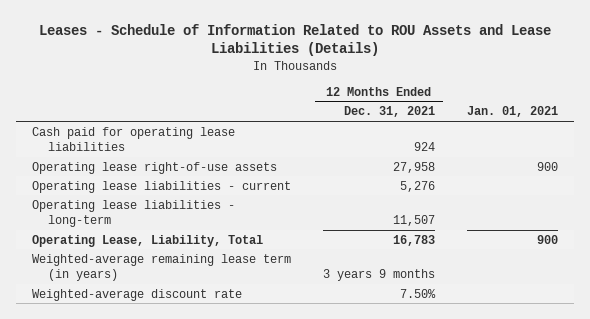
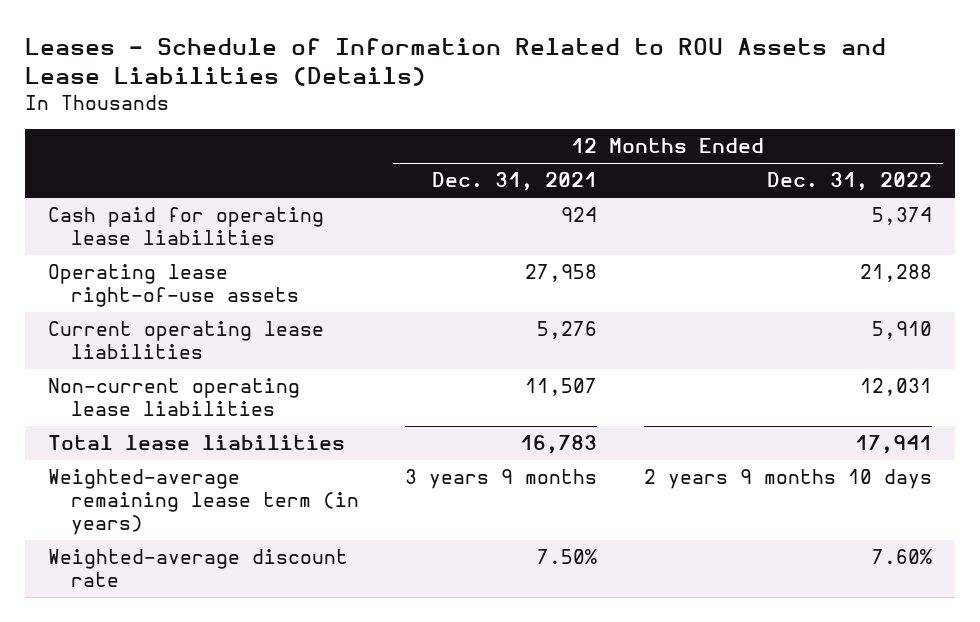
[467,106,559,118] Jan. 01, 2021 -> none
none -> [766,172,932,192] Dec. 31, 2022
[31,180,291,193] Operating lease liabilities - current -> [48,321,325,360] Current operating lease liabilities
[31,199,235,228] Operating lease liabilities - long-term -> [48,378,301,417] Non-current operating lease liabilities
[31,234,263,247] Operating Lease, Liability, Total -> [48,435,346,451] Total lease liabilities

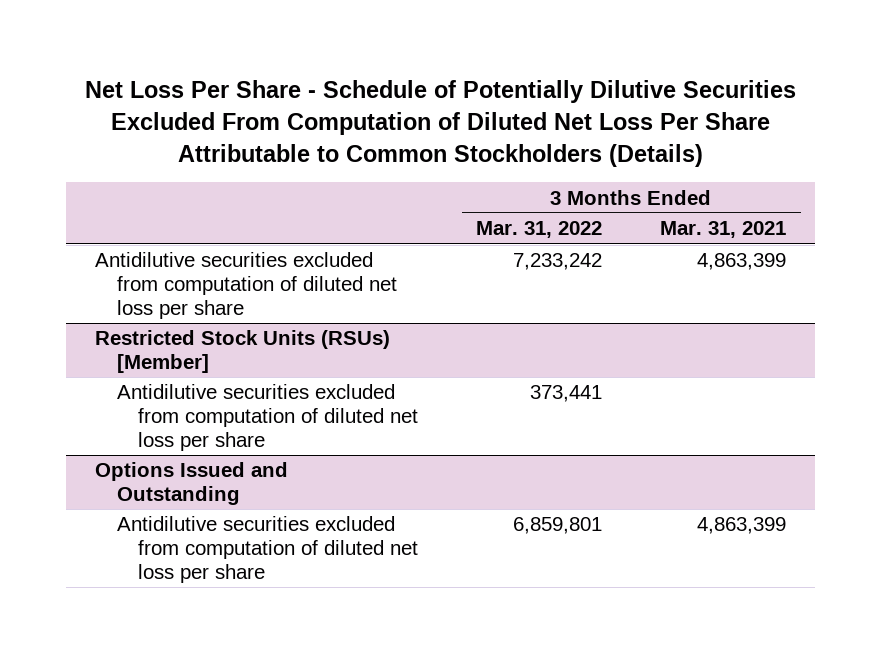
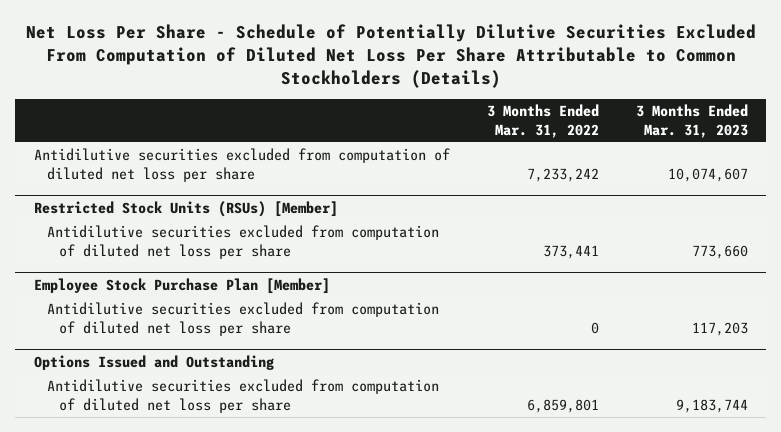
[660,221,787,239] Mar. 31, 2021 -> none
none -> [635,103,748,138] 3 Months Ended Mar. 31, 2023
none -> [33,277,330,294] Employee Stock Purchase Plan [Member]
none -> [46,302,439,337] Antidilutive securities excluded from computation of diluted net loss per share

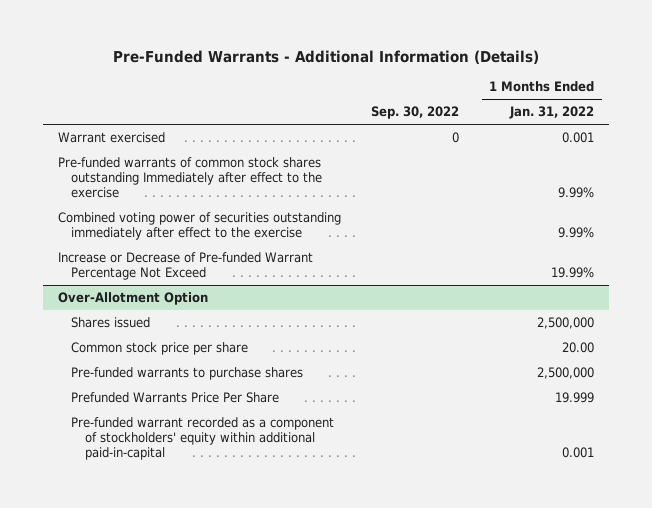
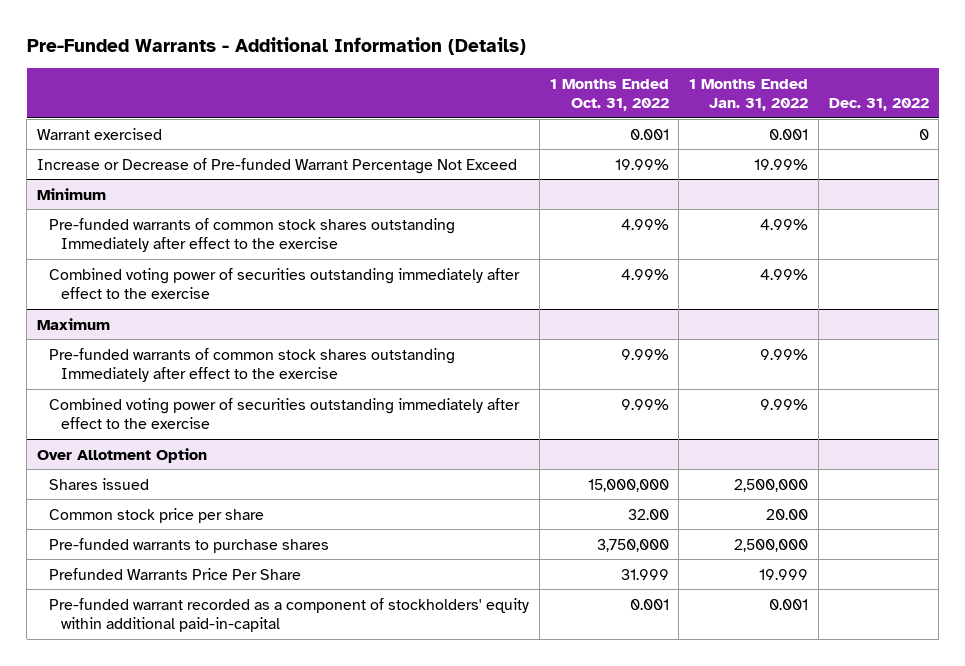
[370,106,459,120] Sep. 30, 2022 -> none
none -> [549,78,669,112] 1 Months Ended Oct. 31, 2022
none -> [828,98,929,112] Dec. 31, 2022
[57,251,313,281] Increase or Decrease of Pre-funded Warrant Percentage Not Exceed -> [36,157,517,174] Increase or Decrease of Pre-funded Warrant Percentage Not Exceed
none -> [36,187,106,200] Minimum
none -> [49,217,456,253] Pre-funded warrants of common stock shares outstanding Immediately after effect to the exercise
none -> [49,267,521,300] Combined voting power of securities outstanding immediately after effect to the exercise
none -> [36,317,110,330] Maximum
[57,291,208,305] Over-Allotment Option -> [36,447,207,463] Over Allotment Option

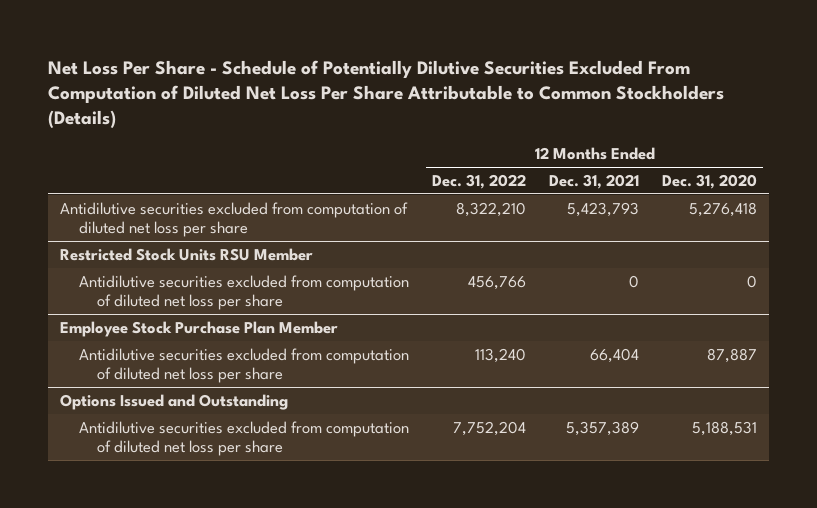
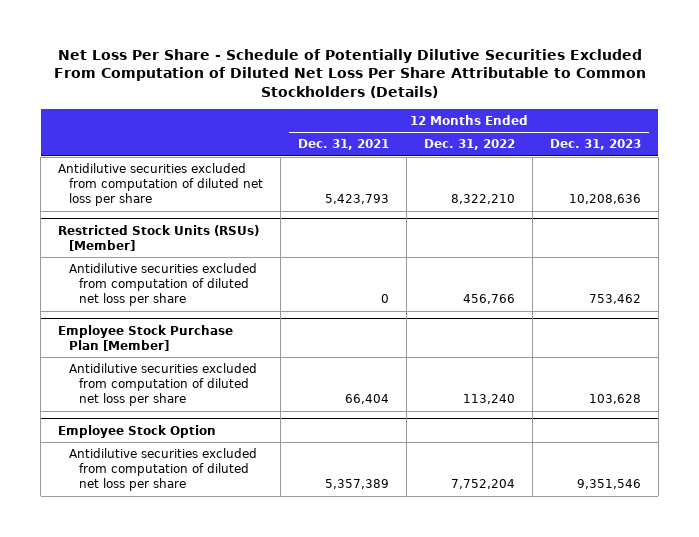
[662,173,758,189] Dec. 31, 2020 -> none
none -> [549,139,641,151] Dec. 31, 2023
[60,247,314,261] Restricted Stock Units RSU Member -> [58,224,260,251] Restricted Stock Units (RSUs) [Member]
[60,320,339,337] Employee Stock Purchase Plan Member -> [58,324,234,351] Employee Stock Purchase Plan [Member]
[60,393,289,410] Options Issued and Outstanding -> [58,424,217,438] Employee Stock Option

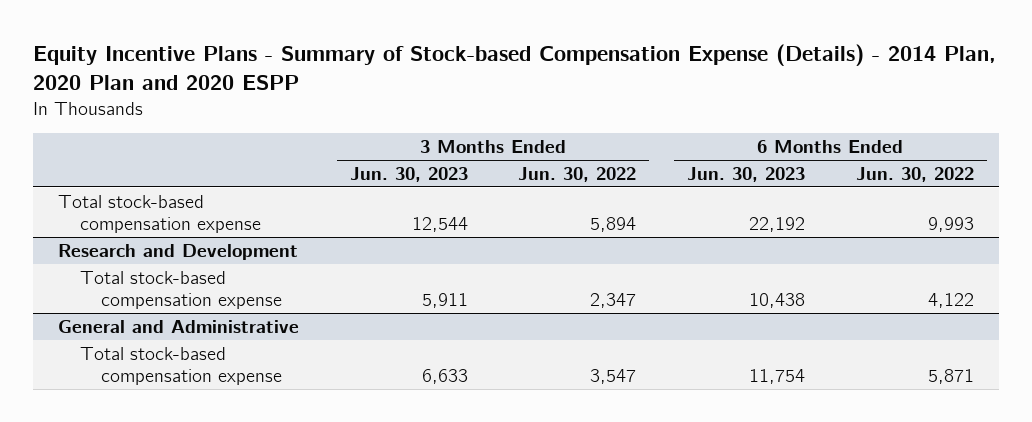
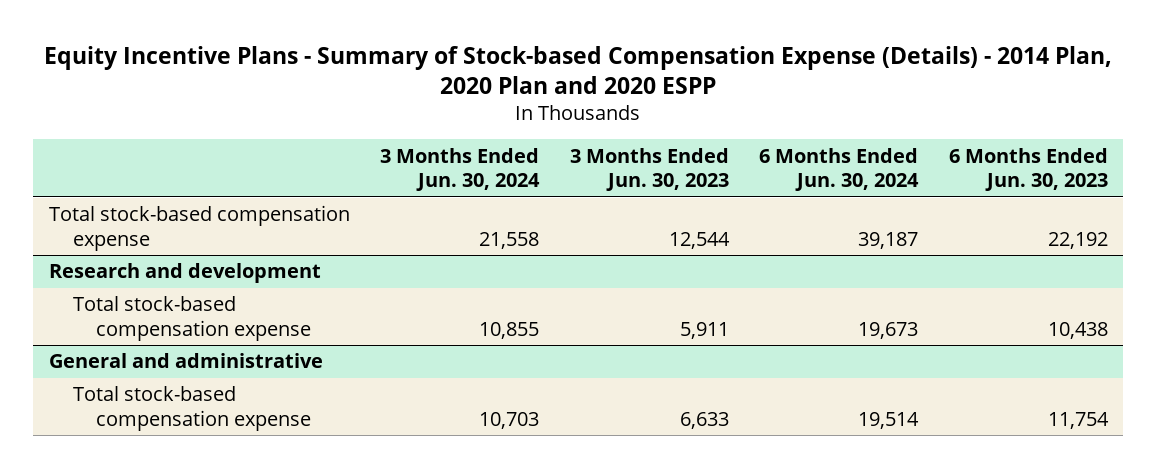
[518,166,637,182] Jun. 30, 2022 -> none
[855,166,974,182] Jun. 30, 2022 -> none
none -> [380,147,541,192] 3 Months Ended Jun. 30, 2024
none -> [759,147,920,192] 6 Months Ended Jun. 30, 2024
[57,243,298,260] Research and Development -> [48,263,321,284] Research and development
[57,319,299,333] General and Administrative -> [48,353,323,369] General and administrative

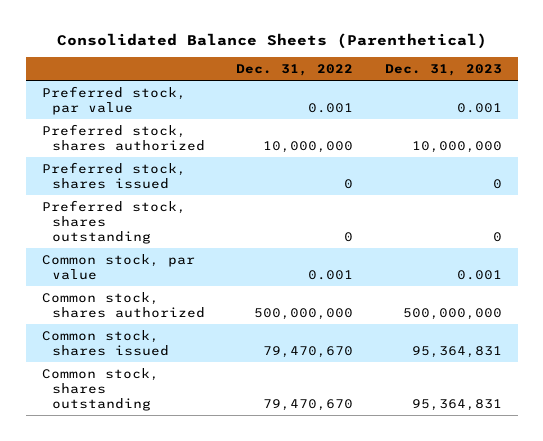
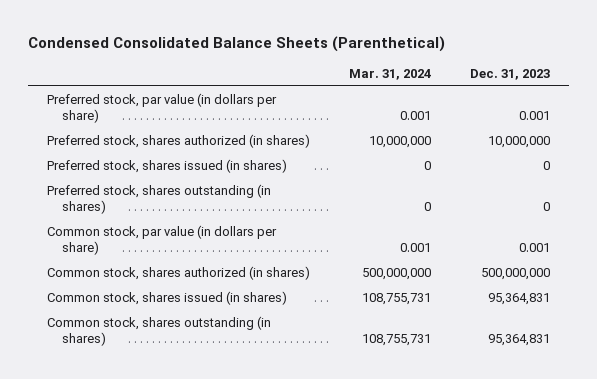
[56,32,487,49] Consolidated Balance Sheets (Parenthetical) -> [27,35,445,52] Condensed Consolidated Balance Sheets (Parenthetical)
[236,64,354,77] Dec. 31, 2022 -> none
none -> [348,68,431,80] Mar. 31, 2024
[41,85,186,115] Preferred stock, par value -> [47,92,278,123] Preferred stock, par value (in dollars per share)
[41,123,205,151] Preferred stock, shares authorized -> [47,133,311,148] Preferred stock, shares authorized (in shares)
[41,161,186,189] Preferred stock, shares issued -> [47,158,288,173] Preferred stock, shares issued (in shares)
[41,199,186,245] Preferred stock, shares outstanding -> [47,183,272,214] Preferred stock, shares outstanding (in shares)
[41,253,195,280] Common stock, par value -> [47,224,278,255] Common stock, par value (in dollars per share)
[41,291,205,318] Common stock, shares authorized -> [47,265,311,280] Common stock, shares authorized (in shares)
[41,329,169,356] Common stock, shares issued -> [47,290,288,305] Common stock, shares issued (in shares)
[41,367,159,412] Common stock, shares outstanding -> [47,315,272,346] Common stock, shares outstanding (in shares)

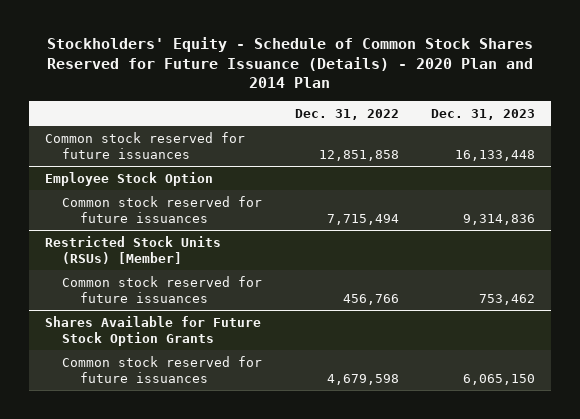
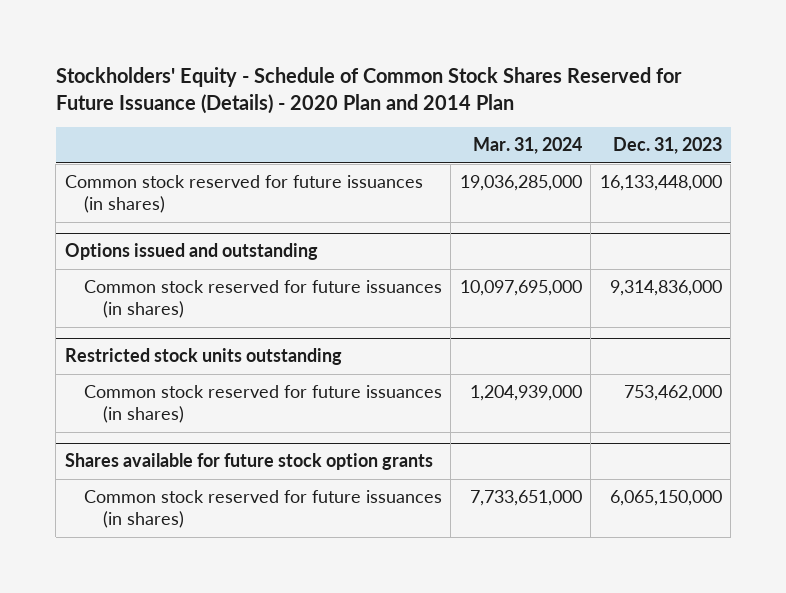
[294,108,399,120] Dec. 31, 2022 -> none
none -> [472,137,582,155] Mar. 31, 2024
[45,131,246,159] Common stock reserved for future issuances -> [64,175,423,214] Common stock reserved for future issuances (in shares)
[455,149,536,161] 16,133,448 -> [599,175,722,192] 16,133,448,000
[45,171,214,186] Employee Stock Option -> [64,243,318,261] Options issued and outstanding
[62,195,263,223] Common stock reserved for future issuances -> [83,280,442,319] Common stock reserved for future issuances (in shares)
[463,213,536,225] 9,314,836 -> [609,280,722,297] 9,314,836,000
[45,235,222,264] Restricted Stock Units (RSUs) [Member] -> [64,348,342,366] Restricted stock units outstanding
[62,275,263,303] Common stock reserved for future issuances -> [83,385,442,424] Common stock reserved for future issuances (in shares)
[479,293,536,305] 753,462 -> [623,385,722,402] 753,462,000
[45,315,262,346] Shares Available for Future Stock Option Grants -> [64,453,433,471] Shares available for future stock option grants
[62,355,263,383] Common stock reserved for future issuances -> [83,490,442,529] Common stock reserved for future issuances (in shares)
[463,373,536,385] 6,065,150 -> [609,490,722,507] 6,065,150,000

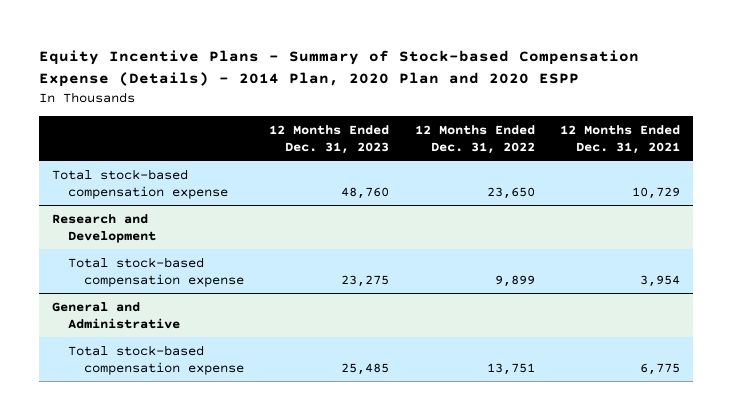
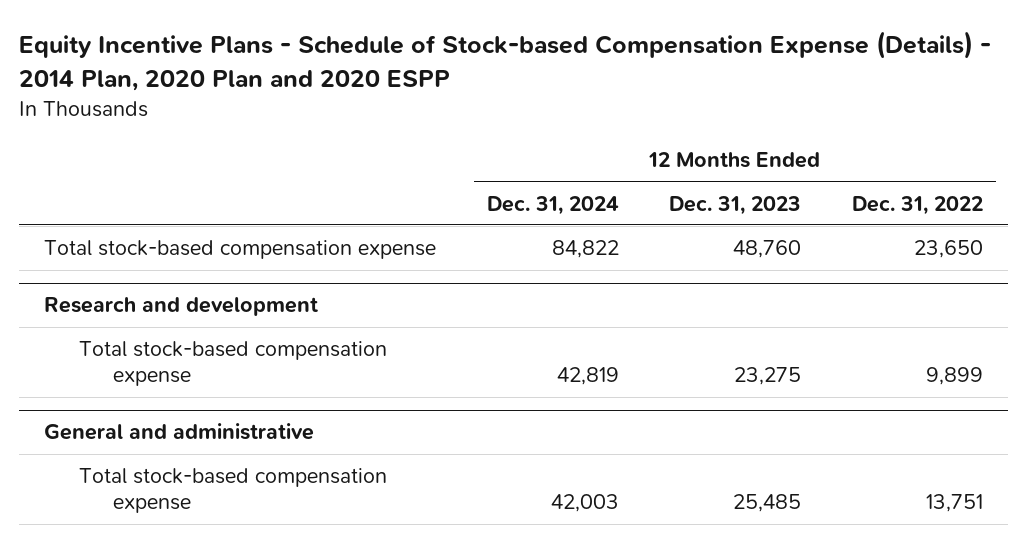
[39,50,640,87] Equity Incentive Plans - Summary of Stock-based Compensation Expense (Details) - 2014 Plan, 2020 Plan and 2020 ESPP -> [19,30,992,91] Equity Incentive Plans - Schedule of Stock-based Compensation Expense (Details) - 2014 Plan, 2020 Plan and 2020 ESPP
[559,124,680,154] 12 Months Ended Dec. 31, 2021 -> none
none -> [486,195,619,215] Dec. 31, 2024
[51,213,156,243] Research and Development -> [44,297,319,317] Research and development
[51,301,180,329] General and Administrative -> [44,423,315,441] General and administrative

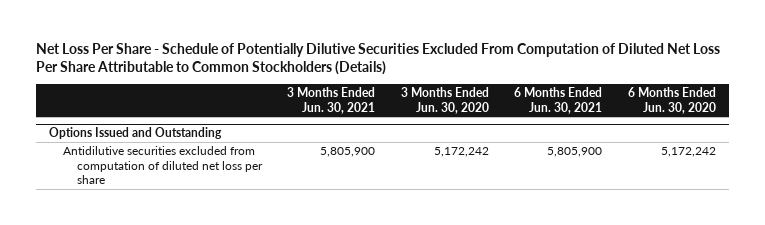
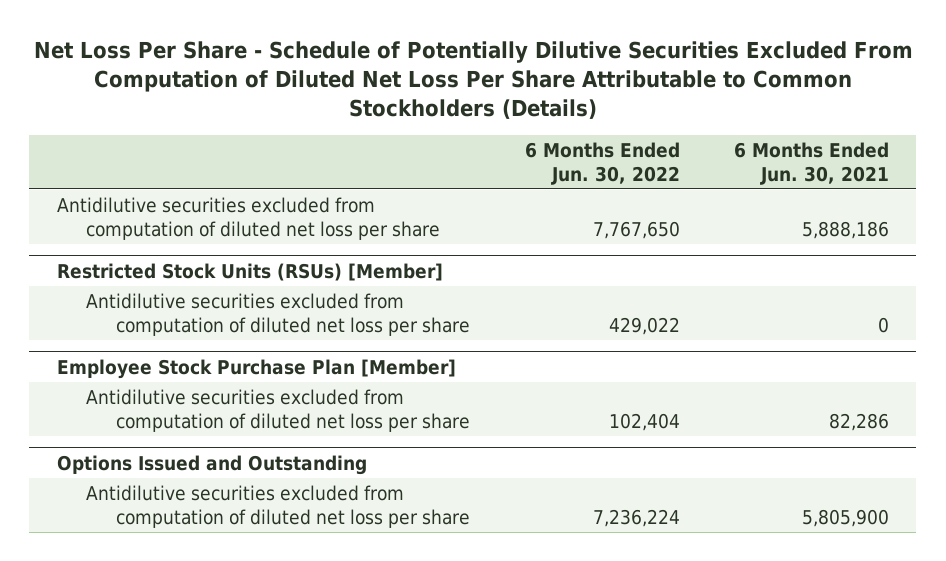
[287,87,376,114] 3 Months Ended Jun. 30, 2021 -> none
[400,87,489,114] 3 Months Ended Jun. 30, 2020 -> none
[628,87,717,114] 6 Months Ended Jun. 30, 2020 -> none
none -> [524,141,680,185] 6 Months Ended Jun. 30, 2022
none -> [56,196,441,240] Antidilutive securities excluded from computation of diluted net loss per share
none -> [56,262,443,281] Restricted Stock Units (RSUs) [Member]
none -> [86,292,470,336] Antidilutive securities excluded from computation of diluted net loss per share
none -> [56,358,456,379] Employee Stock Purchase Plan [Member]
none -> [86,388,470,432] Antidilutive securities excluded from computation of diluted net loss per share

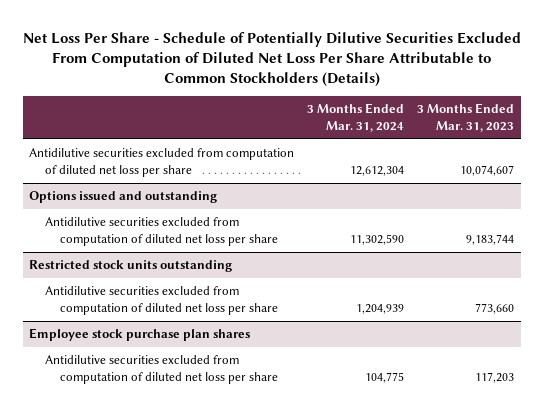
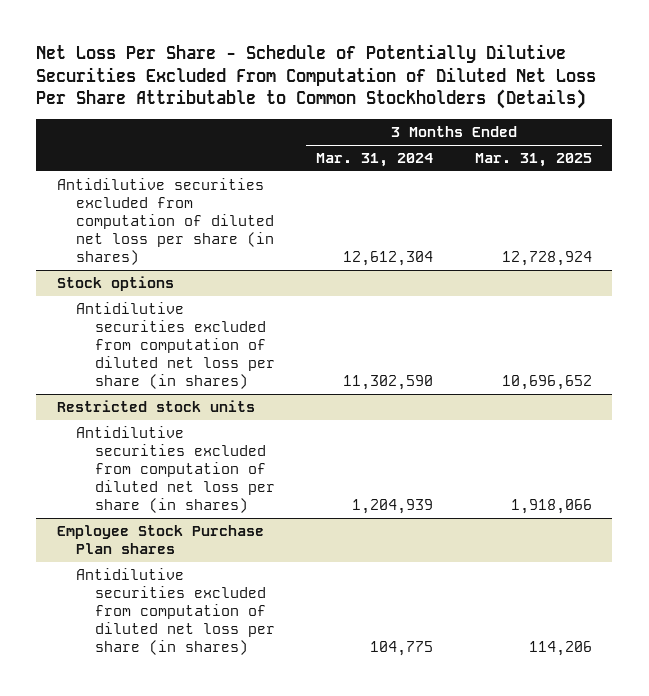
[417,103,515,132] 3 Months Ended Mar. 31, 2023 -> none
none -> [474,153,592,168] Mar. 31, 2025
[29,148,295,178] Antidilutive securities excluded from computation of diluted net loss per share -> [56,178,274,265] Antidilutive securities excluded from computation of diluted net loss per share (in shares)
[29,191,218,204] Options issued and outstanding -> [56,276,174,292] Stock options
[44,217,279,247] Antidilutive securities excluded from computation of diluted net loss per share -> [75,302,275,389] Antidilutive securities excluded from computation of diluted net loss per share (in shares)
[29,260,233,273] Restricted stock units outstanding -> [56,400,255,413] Restricted stock units
[44,286,279,316] Antidilutive securities excluded from computation of diluted net loss per share -> [75,426,275,513] Antidilutive securities excluded from computation of diluted net loss per share (in shares)
[29,328,251,342] Employee stock purchase plan shares -> [56,525,264,555] Employee Stock Purchase Plan shares
[44,355,279,385] Antidilutive securities excluded from computation of diluted net loss per share -> [75,568,275,655] Antidilutive securities excluded from computation of diluted net loss per share (in shares)

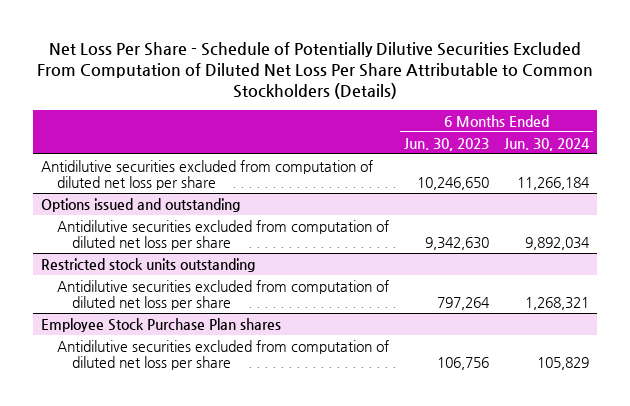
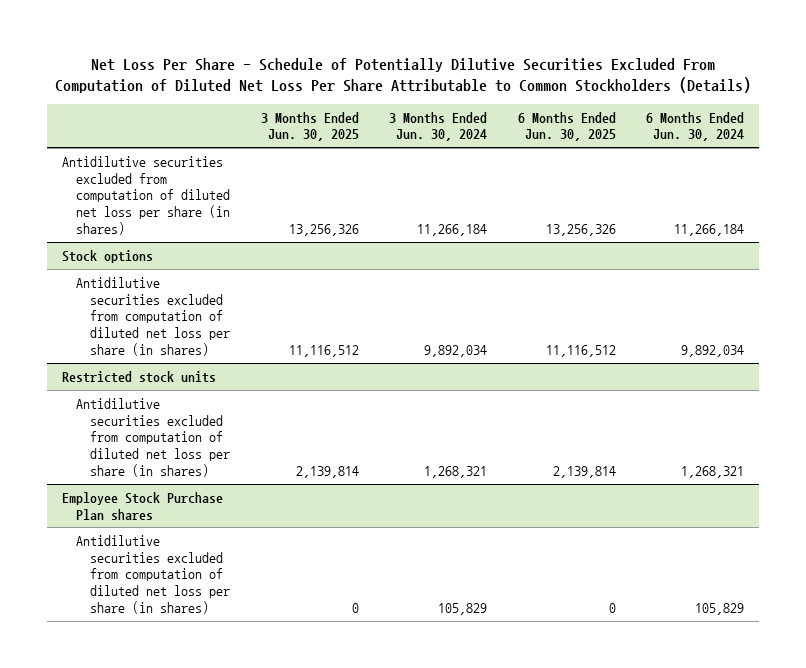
[403,137,489,151] Jun. 30, 2023 -> none
none -> [260,111,359,142] 3 Months Ended Jun. 30, 2025
none -> [389,111,488,142] 3 Months Ended Jun. 30, 2024
none -> [517,111,616,142] 6 Months Ended Jun. 30, 2025
[40,159,373,191] Antidilutive securities excluded from computation of diluted net loss per share -> [62,155,231,236] Antidilutive securities excluded from computation of diluted net loss per share (in shares)
[40,197,240,212] Options issued and outstanding -> [62,249,154,263] Stock options
[56,219,389,251] Antidilutive securities excluded from computation of diluted net loss per share -> [76,276,231,357] Antidilutive securities excluded from computation of diluted net loss per share (in shares)
[40,257,255,272] Restricted stock units outstanding -> [62,370,217,383] Restricted stock units
[56,279,389,311] Antidilutive securities excluded from computation of diluted net loss per share -> [76,397,231,478] Antidilutive securities excluded from computation of diluted net loss per share (in shares)
[56,339,389,371] Antidilutive securities excluded from computation of diluted net loss per share -> [76,534,231,615] Antidilutive securities excluded from computation of diluted net loss per share (in shares)

